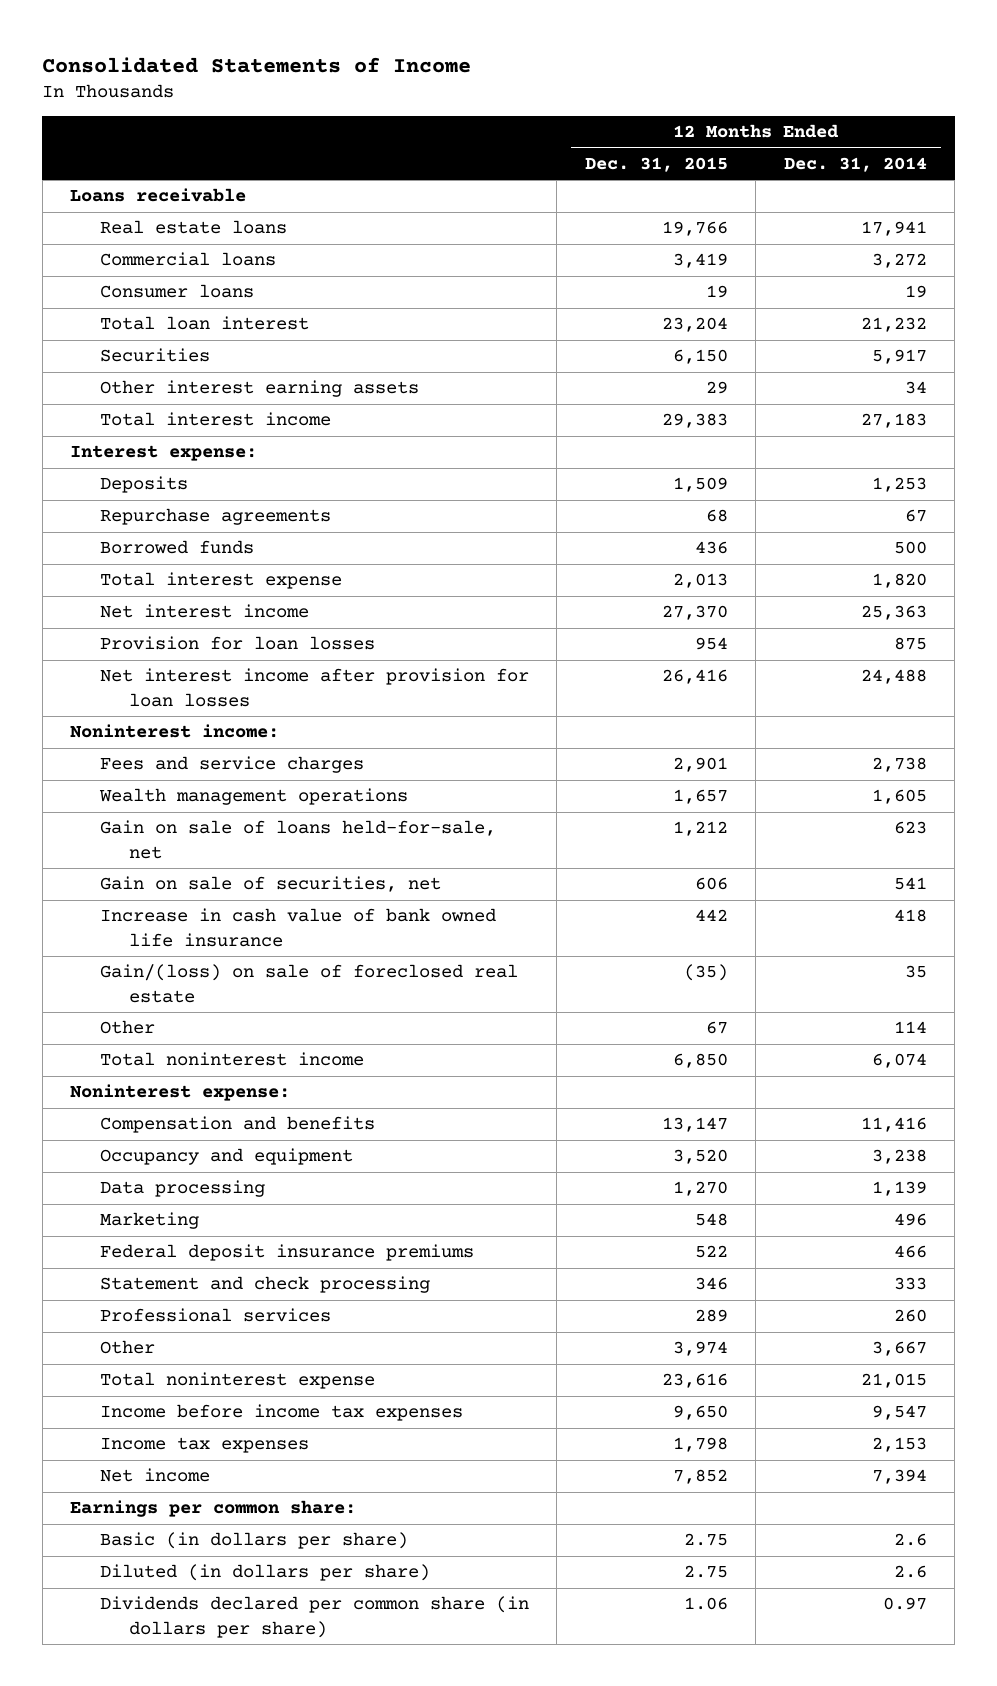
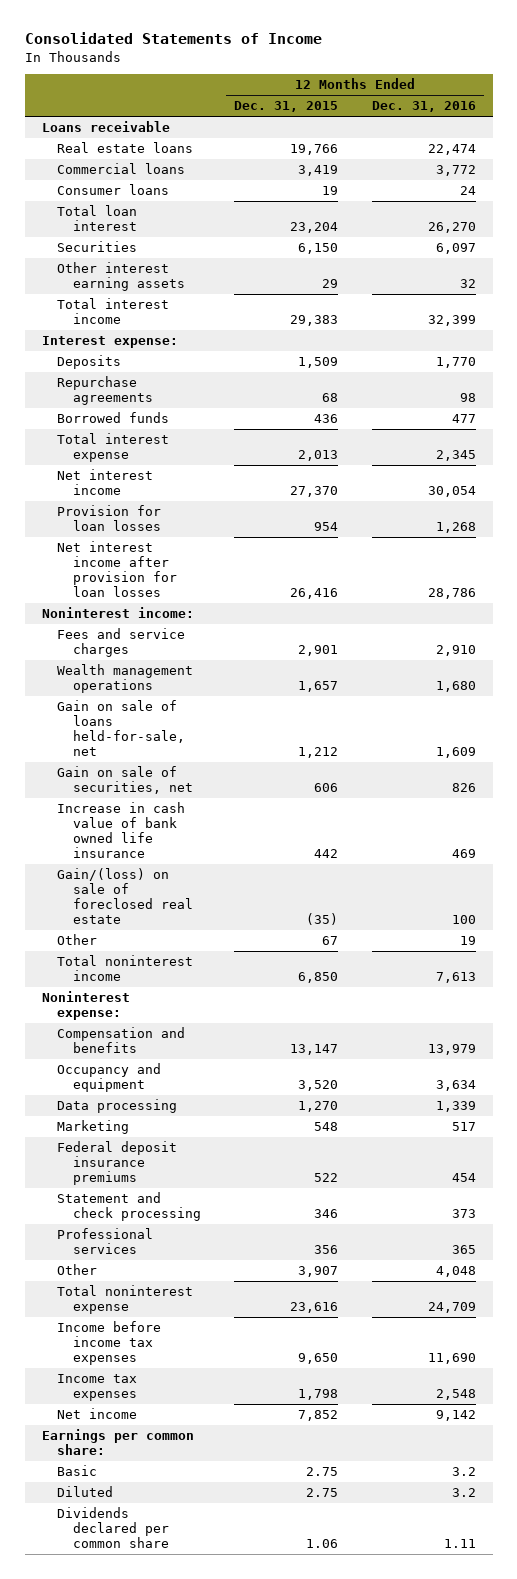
[783,156,927,172] Dec. 31, 2014 -> none
none -> [371,101,476,113] Dec. 31, 2016
[694,1309,728,1323] 289 -> [314,1245,339,1255] 356
[672,1341,728,1357] 3,974 -> [298,1266,339,1278] 3,907
[99,1532,408,1550] Basic (in dollars per share) -> [57,1465,98,1477] Basic
[99,1564,430,1582] Diluted (in dollars per share) -> [57,1486,114,1498] Diluted
[99,1596,529,1638] Dividends declared per common share (in dollars per share) -> [57,1507,169,1549] Dividends declared per common share

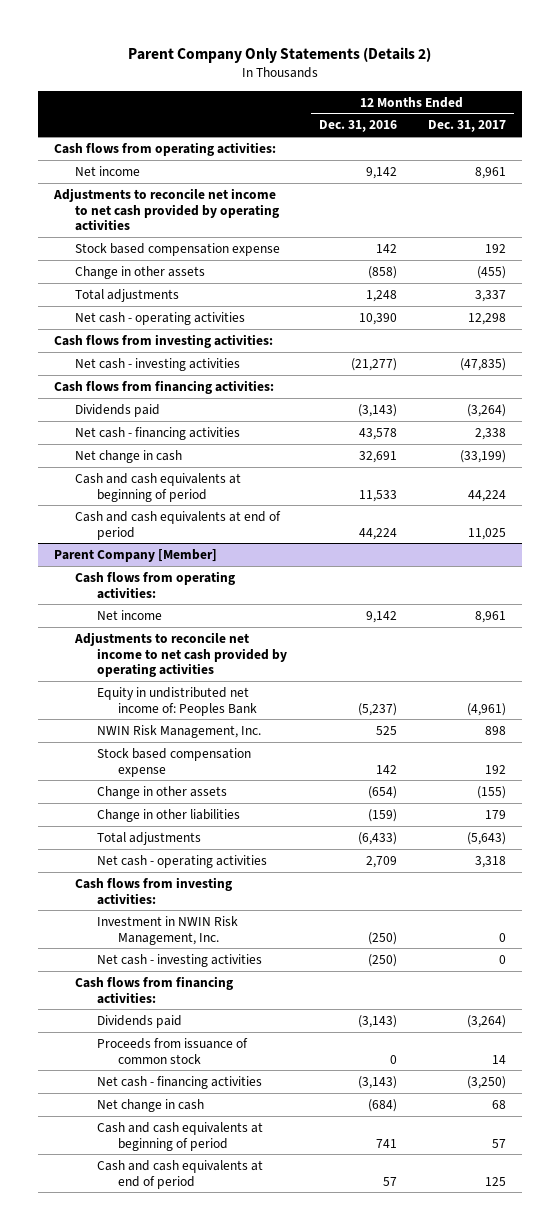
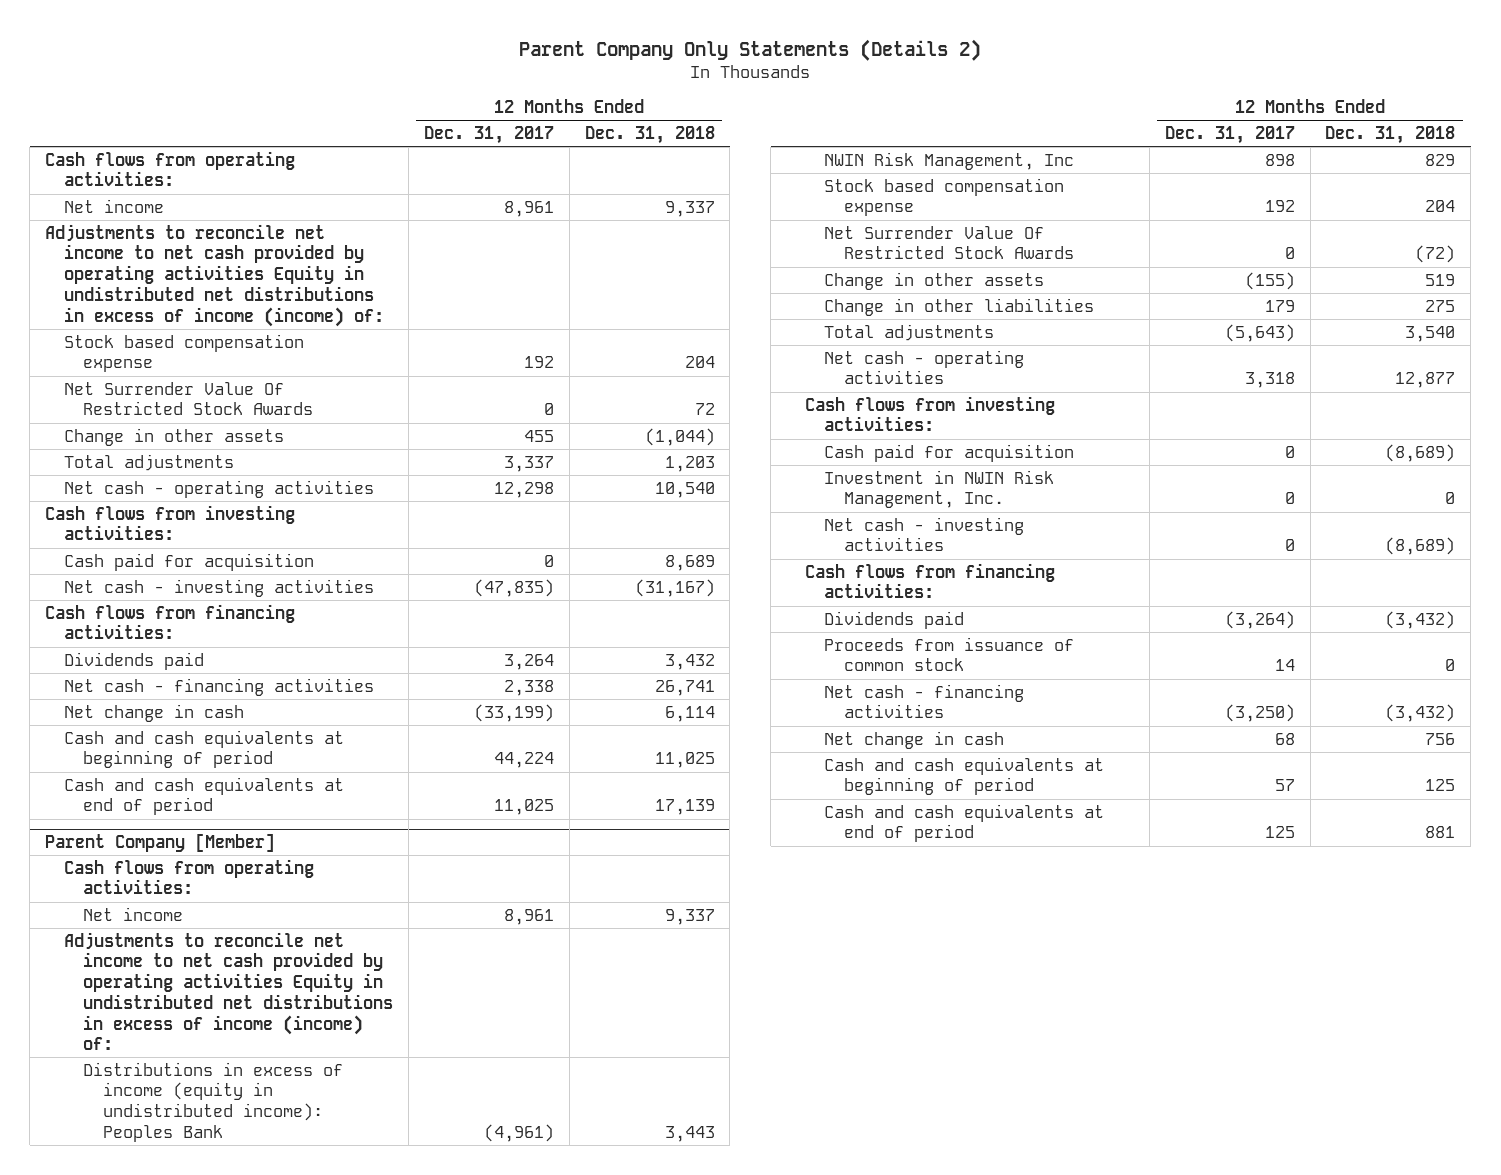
[318,120,397,133] Dec. 31, 2016 -> none
none -> [584,126,715,145] Dec. 31, 2018
[52,187,280,232] Adjustments to reconcile net income to net cash provided by operating activities -> [45,223,385,327] Adjustments to reconcile net income to net cash provided by operating activities Equity in undistributed net distributions in excess of income (income) of:
none -> [64,381,314,416] Net Surrender Value Of Restricted Stock Awards
[477,265,507,279] (455) -> [523,429,554,442] 455
none -> [64,552,315,571] Cash paid for acquisition
[467,403,507,417] (3,264) -> [503,653,554,670] 3,264
[74,631,287,678] Adjustments to reconcile net income to net cash provided by operating activities -> [64,931,394,1051] Adjustments to reconcile net income to net cash provided by operating activities Equity in undistributed net distributions in excess of income (income) of:
[96,686,258,716] Equity in undistributed net income of: Peoples Bank -> [83,1061,344,1142] Distributions in excess of income (equity in undistributed income): Peoples Bank
[96,724,261,738] NWIN Risk Management, Inc. -> [824,151,1075,170] NWIN Risk Management, Inc
none -> [824,225,1074,260] Net Surrender Value Of Restricted Stock Awards
none -> [824,443,1075,462] Cash paid for acquisition

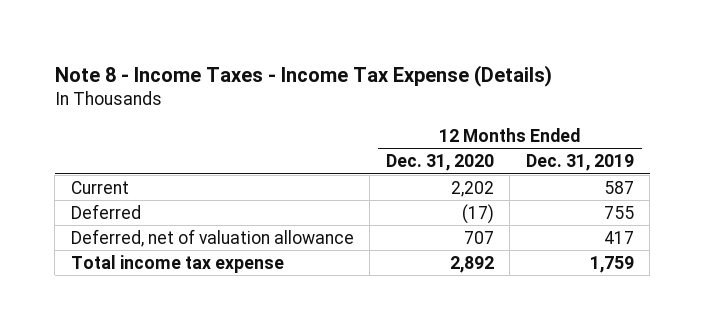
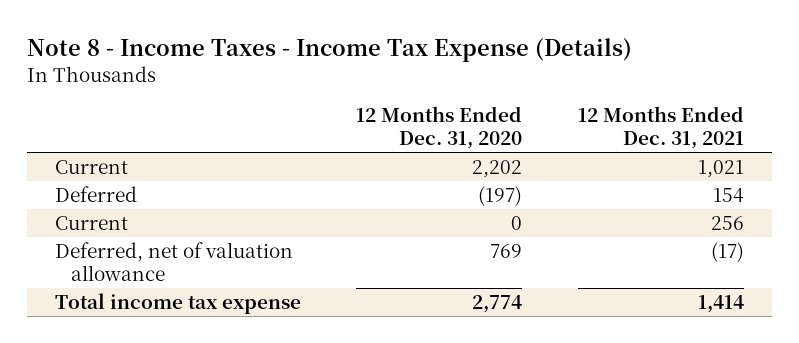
[525,154,634,172] Dec. 31, 2019 -> none
none -> [578,105,745,149] 12 Months Ended Dec. 31, 2021
[461,203,494,224] (17) -> [478,186,523,207] (197)
none -> [54,216,128,231] Current
[463,230,494,244] 707 -> [490,244,523,259] 769
[449,255,494,273] 2,892 -> [472,295,523,314] 2,774

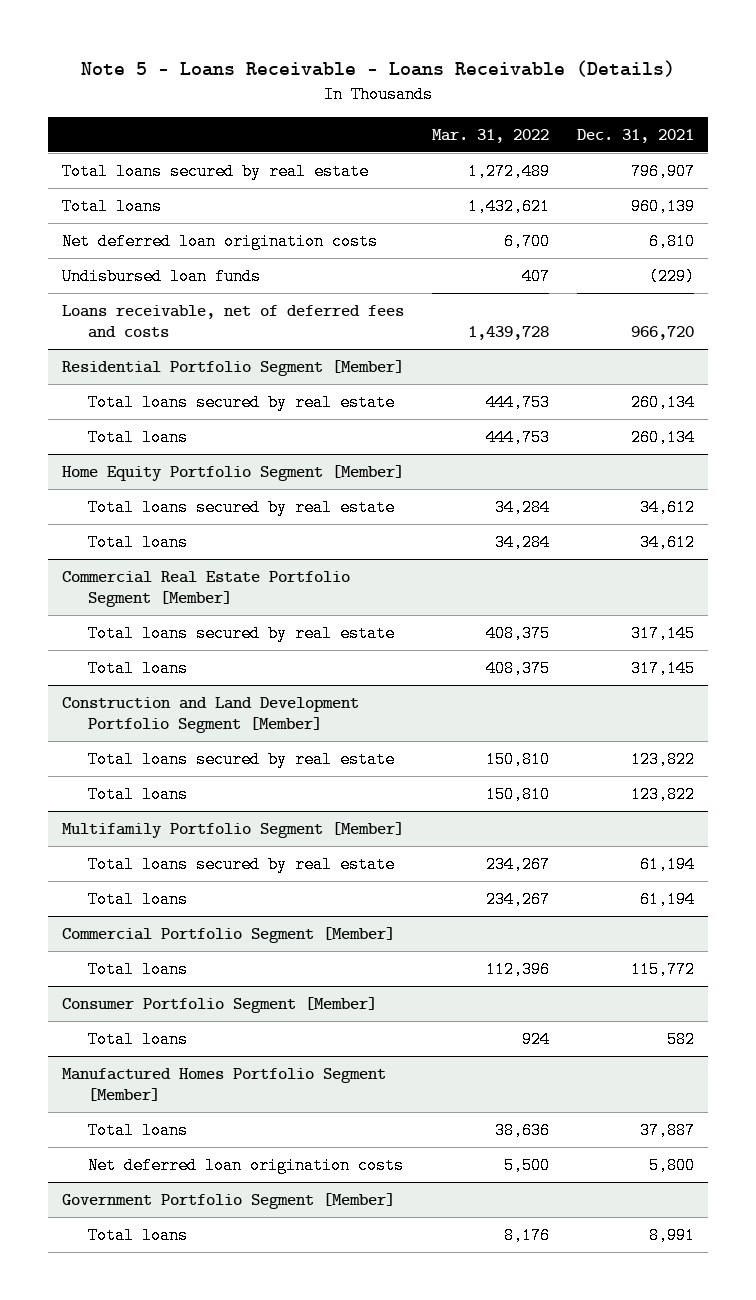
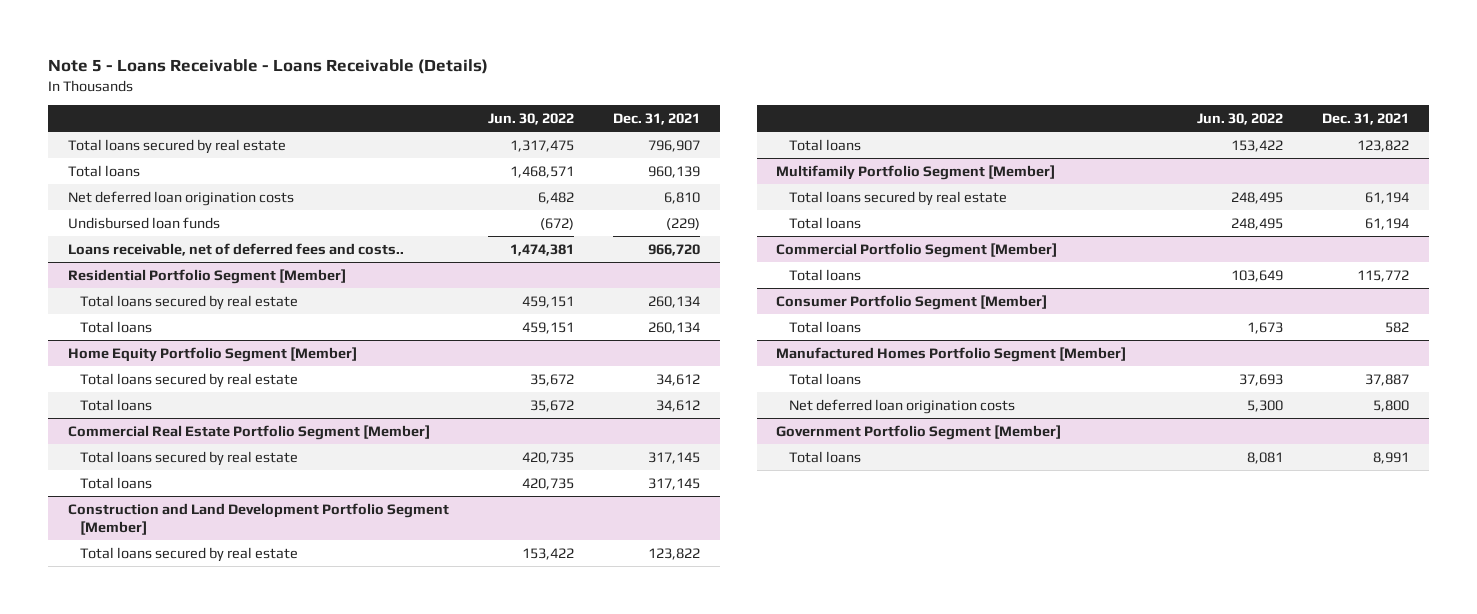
[431,129,549,144] Mar. 31, 2022 -> none
none -> [488,112,575,125] Jun. 30, 2022
[61,304,404,339] Loans receivable, net of deferred fees and costs -> [67,242,404,256] Loans receivable, net of deferred fees and costs..

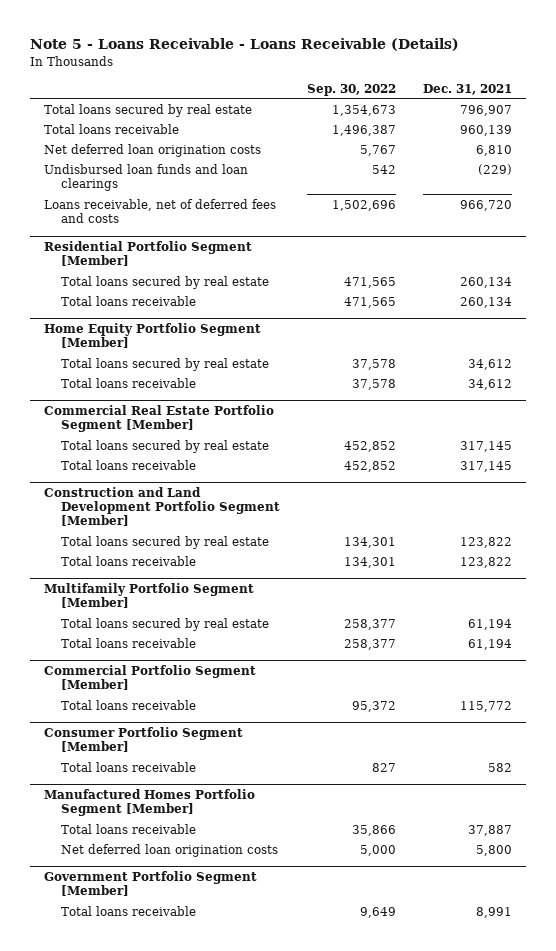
[488,112,575,125] Jun. 30, 2022 -> none
none -> [307,83,397,96] Sep. 30, 2022
[67,164,140,177] Total loans -> [44,123,180,134] Total loans receivable
[67,216,220,229] Undisbursed loan funds -> [44,163,249,191] Undisbursed loan funds and loan clearings
[67,242,404,256] Loans receivable, net of deferred fees and costs.. -> [44,198,277,223] Loans receivable, net of deferred fees and costs
[80,320,153,333] Total loans -> [60,295,196,306] Total loans receivable
[80,398,153,411] Total loans -> [60,377,196,388] Total loans receivable
[80,476,153,489] Total loans -> [60,459,196,470] Total loans receivable
[789,138,862,151] Total loans -> [60,555,196,566] Total loans receivable
[789,216,862,229] Total loans -> [60,637,196,648] Total loans receivable
[789,268,862,281] Total loans -> [60,699,196,710] Total loans receivable
[789,320,862,333] Total loans -> [60,761,196,772] Total loans receivable
[789,372,862,385] Total loans -> [60,823,196,834] Total loans receivable
[789,450,862,463] Total loans -> [60,905,196,916] Total loans receivable

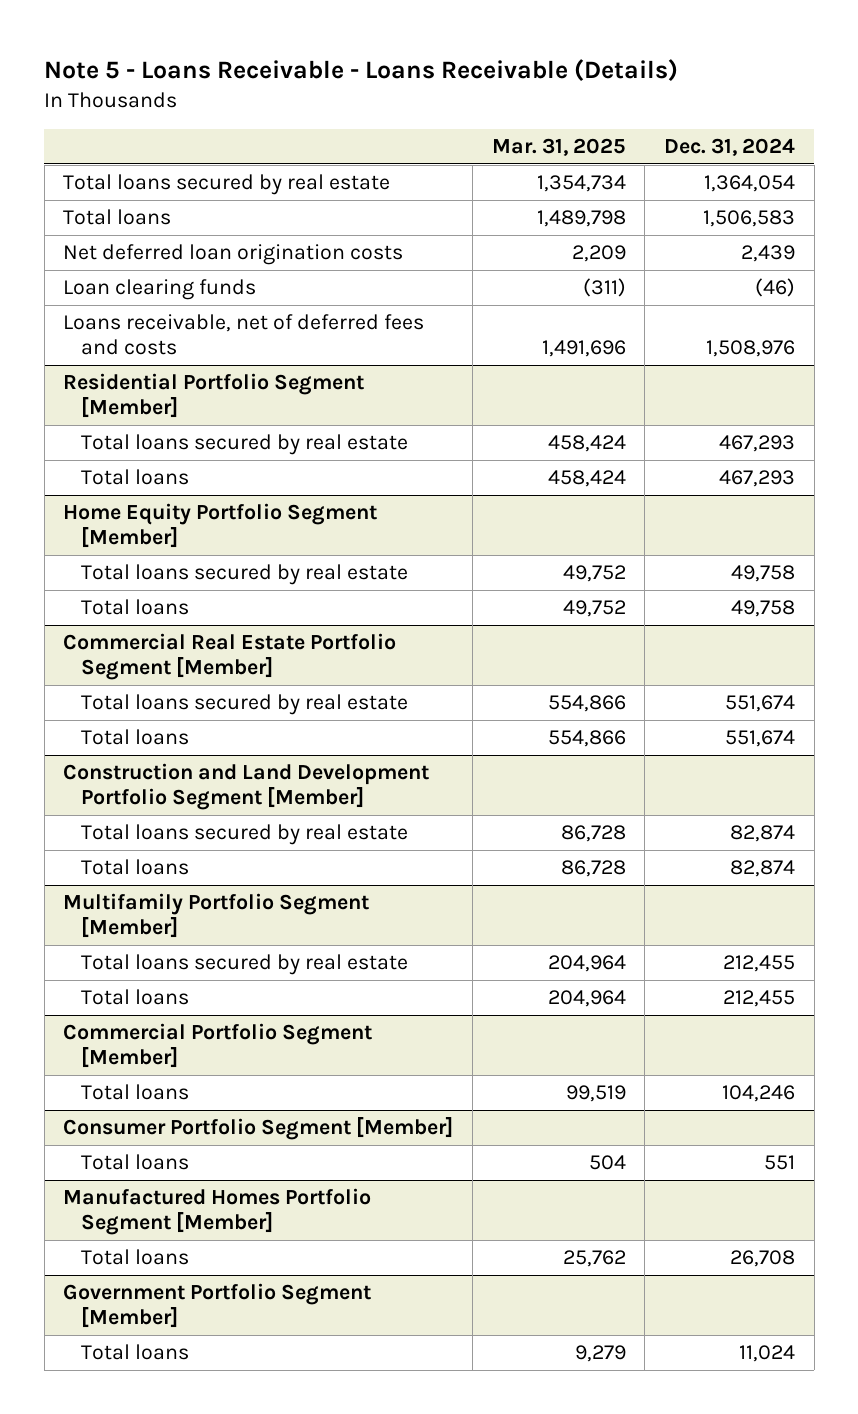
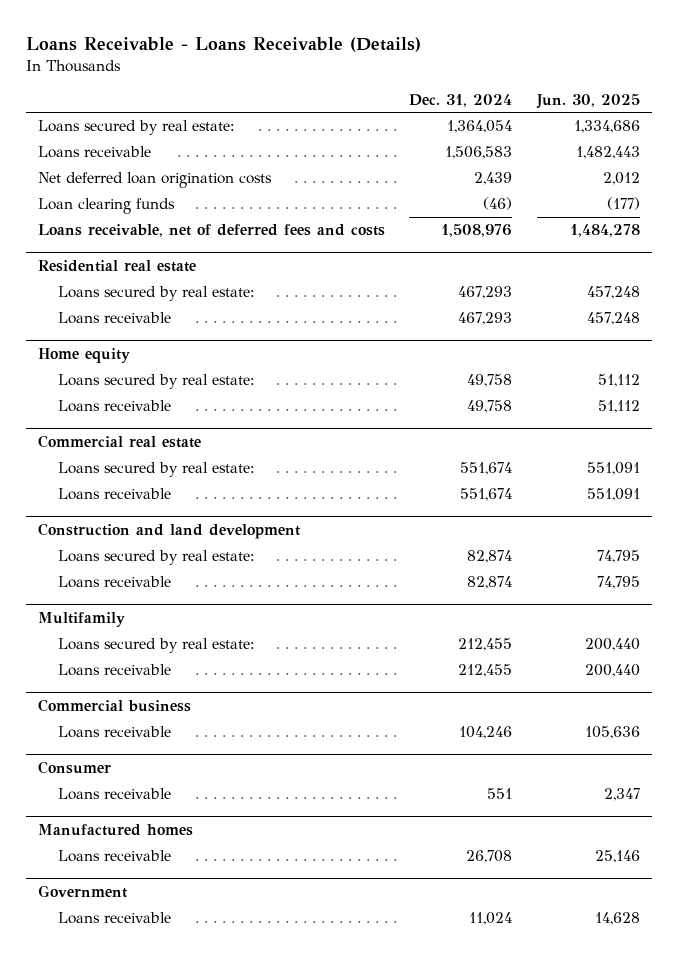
[44,58,679,81] Note 5 - Loans Receivable - Loans Receivable (Details) -> [25,37,421,53] Loans Receivable - Loans Receivable (Details)
[491,137,626,156] Mar. 31, 2025 -> none
none -> [535,93,640,109] Jun. 30, 2025
[63,174,391,196] Total loans secured by real estate -> [37,120,235,136] Loans secured by real estate:
[63,209,172,226] Total loans -> [37,146,151,159] Loans receivable
[63,373,365,419] Residential Portfolio Segment [Member] -> [37,260,196,273] Residential real estate
[81,434,409,456] Total loans secured by real estate -> [58,286,256,302] Loans secured by real estate:
[81,469,190,486] Total loans -> [58,312,172,325] Loans receivable
[63,503,378,549] Home Equity Portfolio Segment [Member] -> [37,348,130,364] Home equity
[81,564,409,586] Total loans secured by real estate -> [58,374,256,390] Loans secured by real estate:
[81,599,190,616] Total loans -> [58,400,172,413] Loans receivable
[63,633,397,681] Commercial Real Estate Portfolio Segment [Member] -> [37,435,201,449] Commercial real estate
[81,694,409,716] Total loans secured by real estate -> [58,462,256,478] Loans secured by real estate:
[81,729,190,746] Total loans -> [58,488,172,501] Loans receivable
[63,763,430,811] Construction and Land Development Portfolio Segment [Member] -> [37,523,300,540] Construction and land development
[81,824,409,846] Total loans secured by real estate -> [58,550,256,566] Loans secured by real estate:
[81,859,190,876] Total loans -> [58,576,172,589] Loans receivable
[63,893,370,939] Multifamily Portfolio Segment [Member] -> [37,612,125,628] Multifamily
[81,954,409,976] Total loans secured by real estate -> [58,638,256,654] Loans secured by real estate:
[81,989,190,1006] Total loans -> [58,664,172,677] Loans receivable
[63,1023,373,1069] Commercial Portfolio Segment [Member] -> [37,699,191,713] Commercial business
[81,1084,190,1101] Total loans -> [58,726,172,739] Loans receivable
[63,1117,454,1141] Consumer Portfolio Segment [Member] -> [37,761,111,775] Consumer
[81,1154,190,1171] Total loans -> [58,788,172,801] Loans receivable
[63,1188,372,1236] Manufactured Homes Portfolio Segment [Member] -> [37,824,193,837] Manufactured homes
[81,1249,190,1266] Total loans -> [58,850,172,863] Loans receivable
[63,1283,372,1329] Government Portfolio Segment [Member] -> [37,885,127,899] Government
[81,1344,190,1361] Total loans -> [58,912,172,925] Loans receivable

